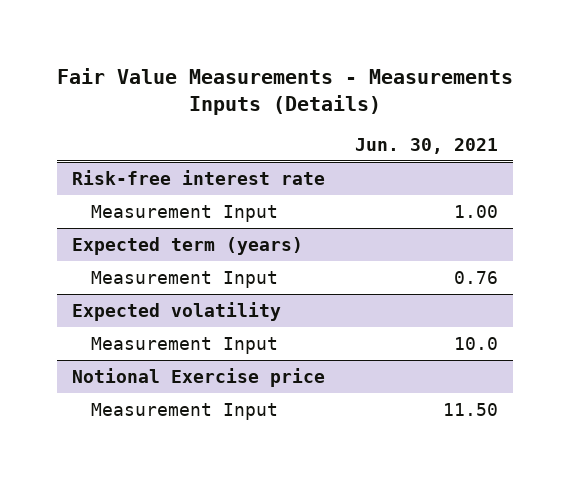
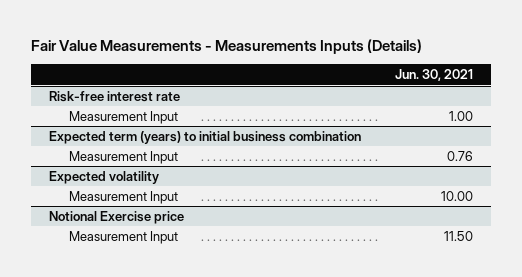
[71,236,303,255] Expected term (years) -> [48,130,361,144] Expected term (years) to initial business combination
[454,336,499,350] 10.0 -> [441,190,474,201] 10.00

